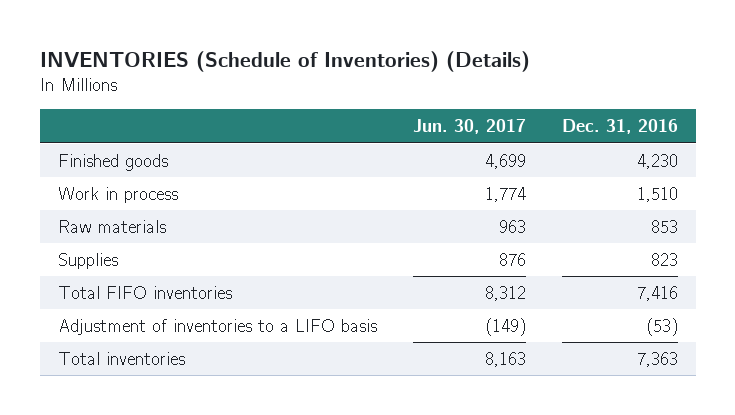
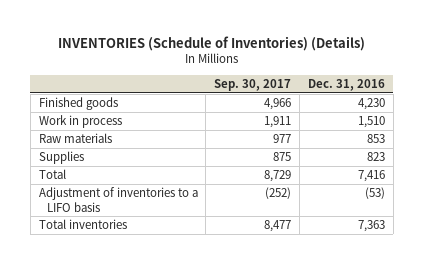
[412,118,526,134] Jun. 30, 2017 -> none
none -> [214,78,292,91] Sep. 30, 2017
[57,285,232,299] Total FIFO inventories -> [38,168,66,179] Total

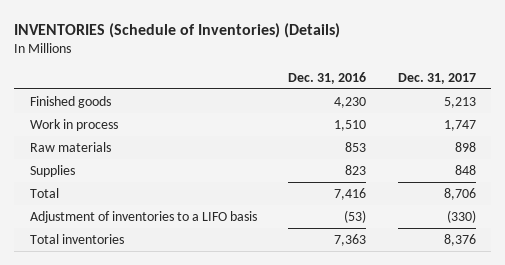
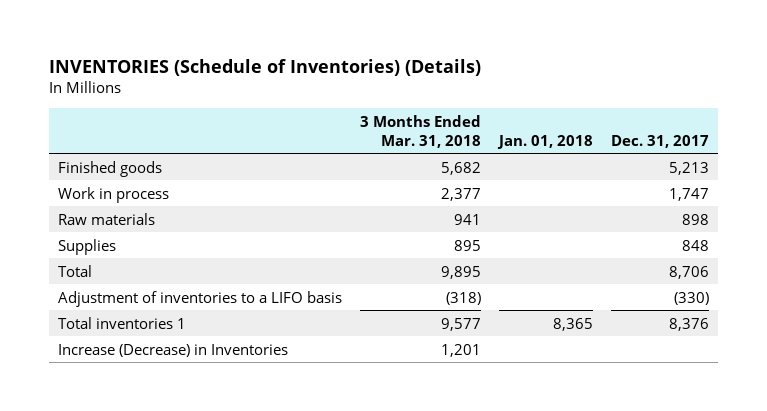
[288,71,367,84] Dec. 31, 2016 -> none
none -> [359,114,481,148] 3 Months Ended Mar. 31, 2018
none -> [496,134,593,149] Jan. 01, 2018
[29,233,124,244] Total inventories -> [58,316,187,329] Total inventories 1
none -> [58,343,289,357] Increase (Decrease) in Inventories

